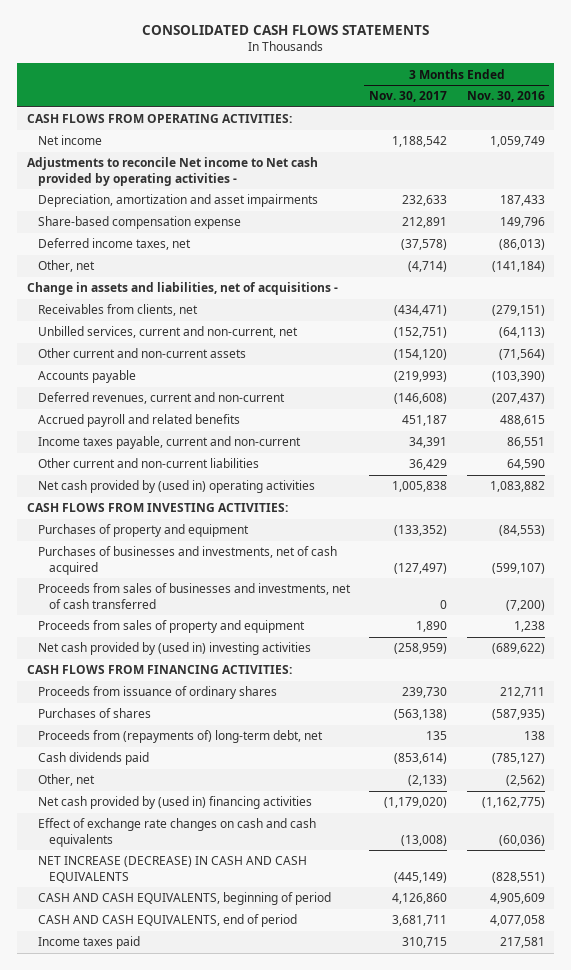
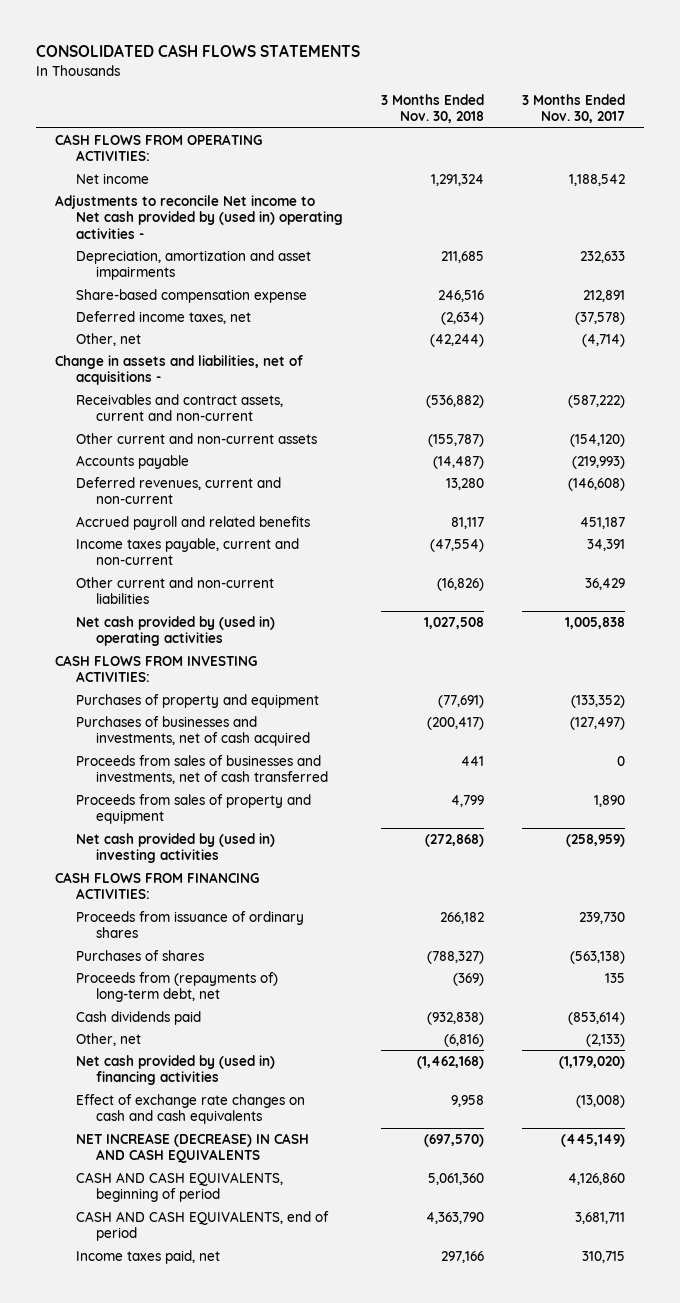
[466,91,545,103] Nov. 30, 2016 -> none
none -> [380,94,484,124] 3 Months Ended Nov. 30, 2018
[26,157,318,186] Adjustments to reconcile Net income to Net cash provided by operating activities - -> [55,194,343,239] Adjustments to reconcile Net income to Net cash provided by (used in) operating activities -
[37,304,198,317] Receivables from clients, net -> none
[37,326,298,339] Unbilled services, current and non-current, net -> none
none -> [75,393,283,422] Receivables and contract assets, current and non-current
[37,936,140,950] Income taxes paid -> [75,1249,220,1264] Income taxes paid, net

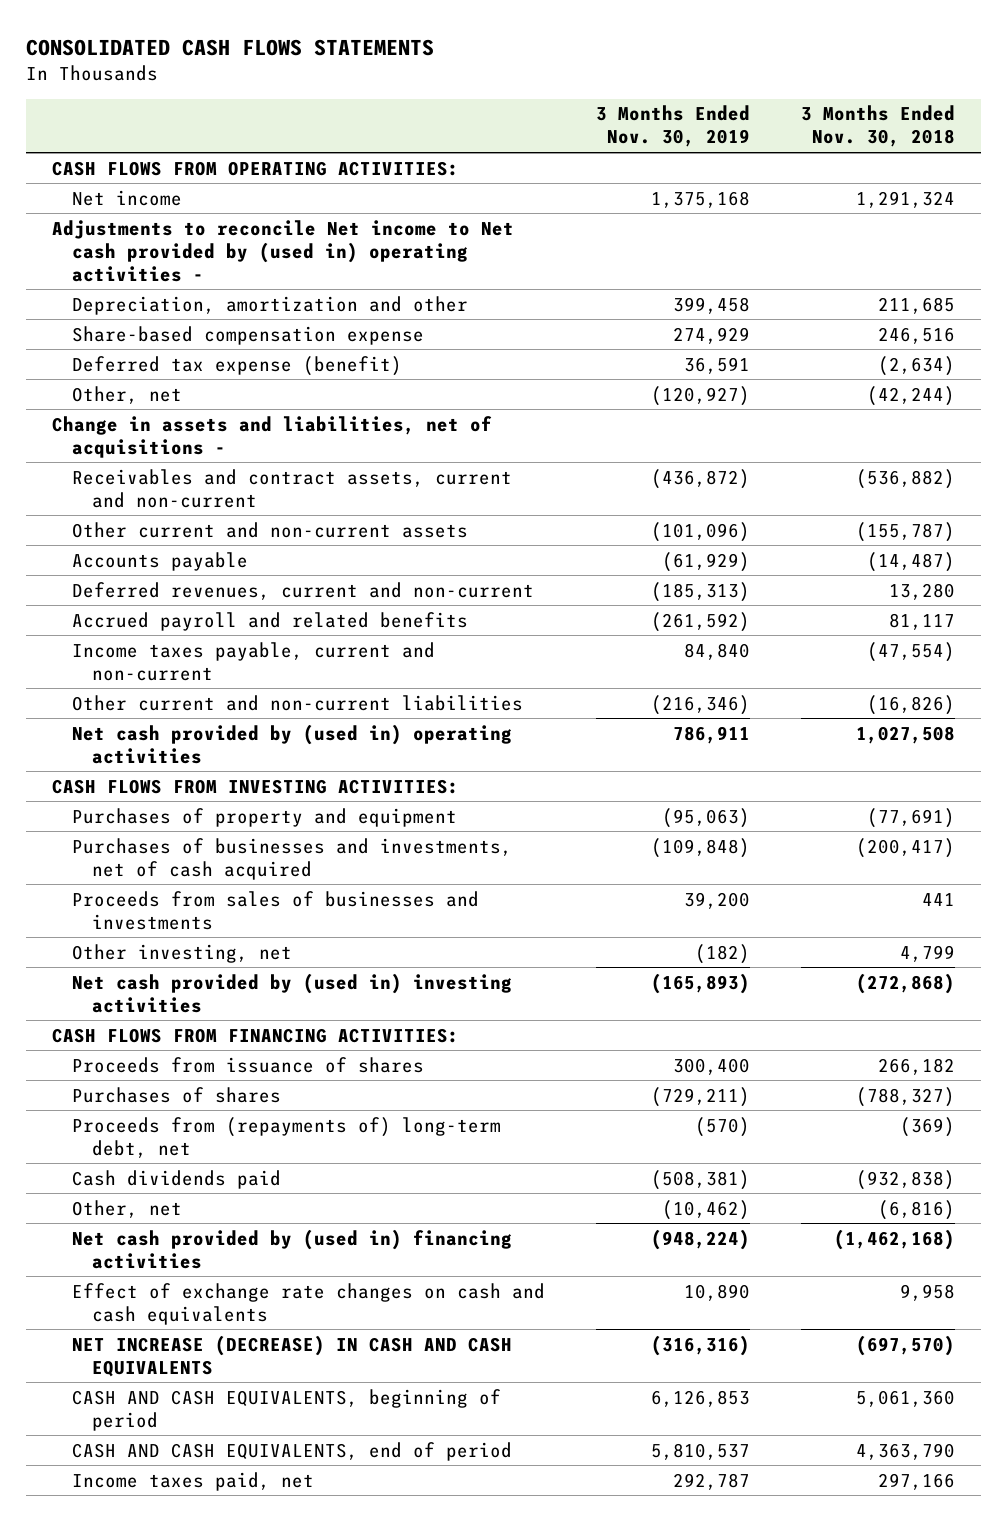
[521,94,625,124] 3 Months Ended Nov. 30, 2017 -> none
none -> [596,105,751,148] 3 Months Ended Nov. 30, 2019
[75,249,311,281] Depreciation, amortization and asset impairments -> [71,295,468,315] Depreciation, amortization and other
[75,310,251,324] Deferred income taxes, net -> [71,355,402,376] Deferred tax expense (benefit)
[75,754,329,785] Proceeds from sales of businesses and investments, net of cash transferred -> [71,890,479,930] Proceeds from sales of businesses and investments
[75,793,311,825] Proceeds from sales of property and equipment -> [71,943,292,963] Other investing, net
[75,910,304,939] Proceeds from issuance of ordinary shares -> [71,1056,424,1073] Proceeds from issuance of shares

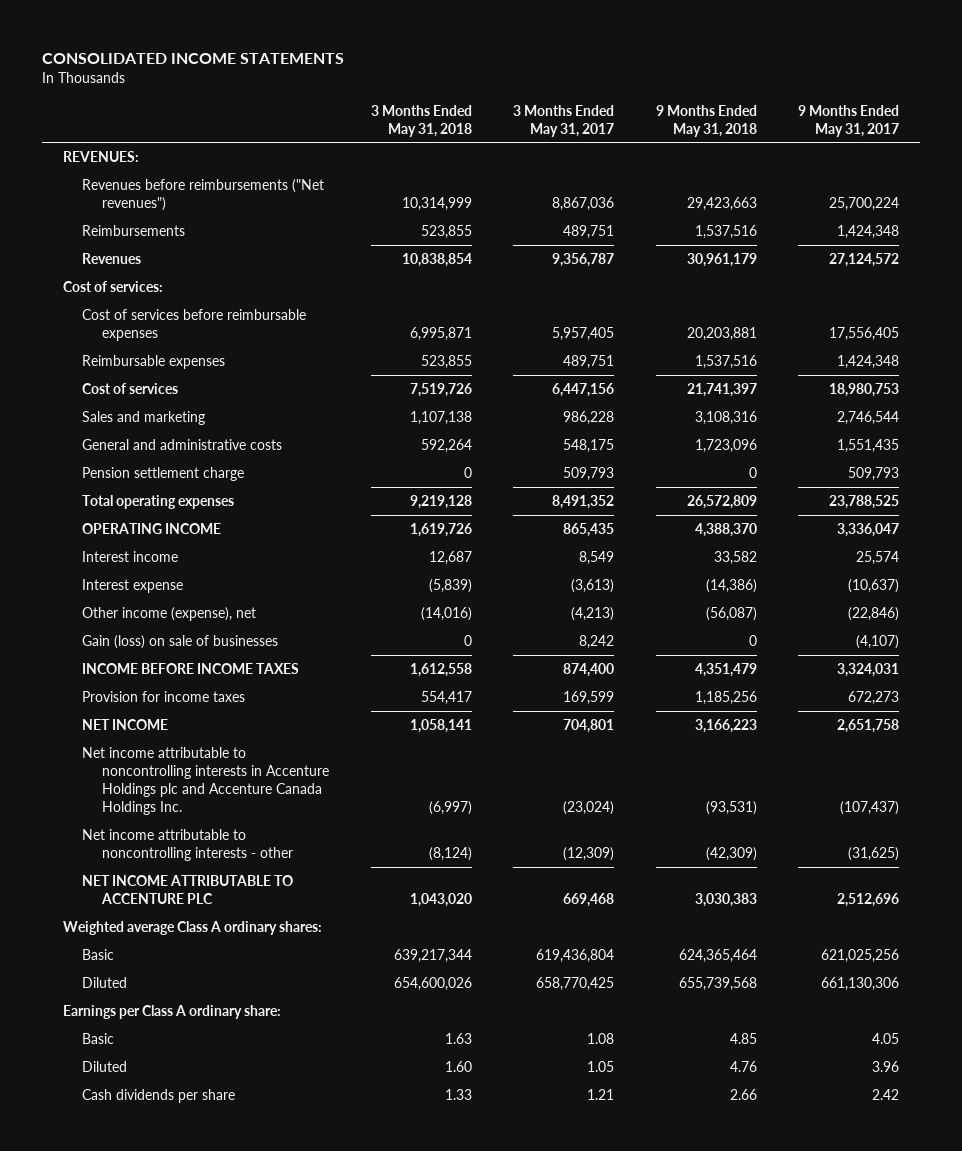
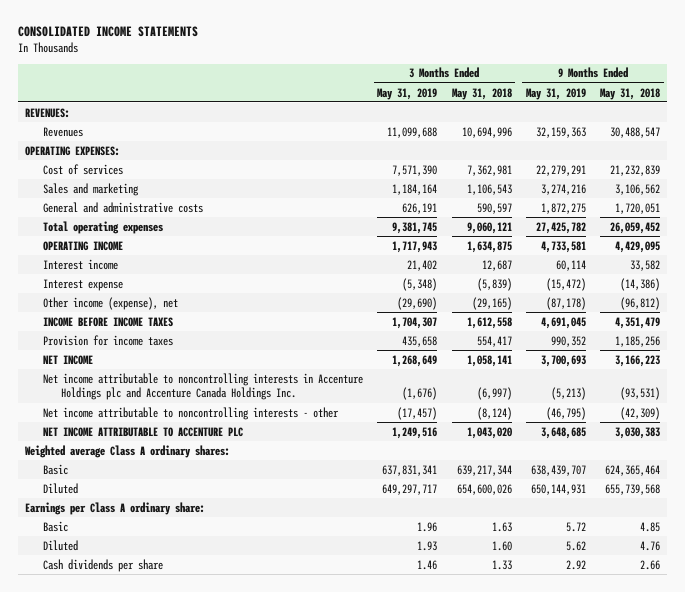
[513,104,615,137] 3 Months Ended May 31, 2017 -> none
[798,104,900,137] 9 Months Ended May 31, 2017 -> none
none -> [377,87,438,100] May 31, 2019
none -> [525,87,586,100] May 31, 2019
[82,178,325,211] Revenues before reimbursements ("Net revenues") -> none
[82,224,186,236] Reimbursements -> none
[62,280,163,292] Cost of services: -> none
[82,308,307,341] Cost of services before reimbursable expenses -> none
[82,354,226,369] Reimbursable expenses -> none
[82,466,245,481] Pension settlement charge -> none
[401,252,472,267] 10,838,854 -> [461,126,512,138] 10,694,996
[686,252,757,267] 30,961,179 -> [610,126,661,138] 30,488,547
none -> [25,145,121,156] OPERATING EXPENSES:
[409,382,472,397] 7,519,726 -> [466,164,512,176] 7,362,981
[686,382,757,397] 21,741,397 -> [610,164,661,176] 21,232,839
[409,410,472,425] 1,107,138 -> [466,183,512,195] 1,106,543
[694,410,757,425] 3,108,316 -> [615,183,661,195] 3,106,562
[420,438,472,453] 592,264 -> [476,202,512,214] 590,597
[694,438,757,453] 1,723,096 -> [615,202,661,214] 1,720,051
[409,494,472,509] 9,219,128 -> [466,221,512,234] 9,060,121
[686,494,757,509] 26,572,809 -> [610,221,661,234] 26,059,452
[409,522,472,537] 1,619,726 -> [466,240,512,253] 1,634,875
[694,522,757,537] 4,388,370 -> [615,240,661,253] 4,429,095
[82,634,279,649] Gain (loss) on sale of businesses -> none
[420,606,472,621] (14,016) -> [471,296,512,310] (29,165)
[705,606,757,621] (56,087) -> [620,296,661,310] (96,812)

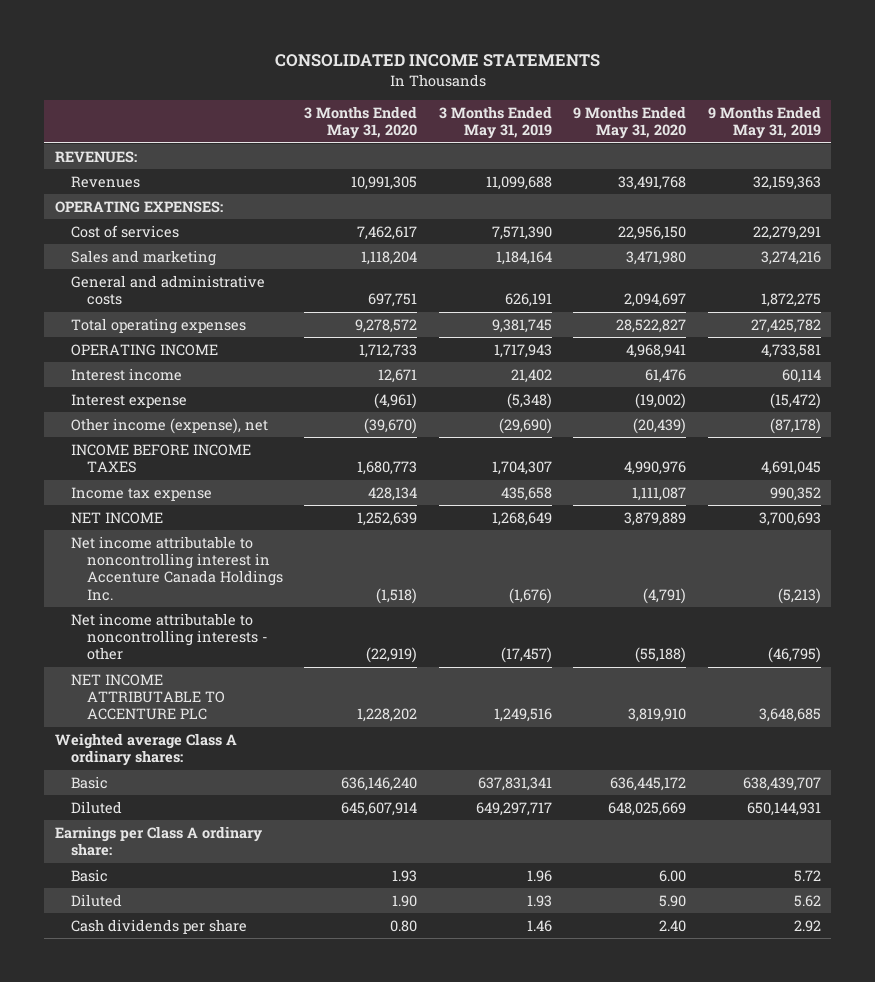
[451,87,512,100] May 31, 2018 -> none
[600,87,661,100] May 31, 2018 -> none
none -> [304,105,418,140] 3 Months Ended May 31, 2020
none -> [573,105,687,140] 9 Months Ended May 31, 2020
[43,334,174,346] Provision for income taxes -> [70,486,212,501] Income tax expense
[43,372,364,401] Net income attributable to noncontrolling interests in Accenture Holdings plc and Accenture Canada Holdings Inc. -> [70,535,283,601] Net income attributable to noncontrolling interest in Accenture Canada Holdings Inc.

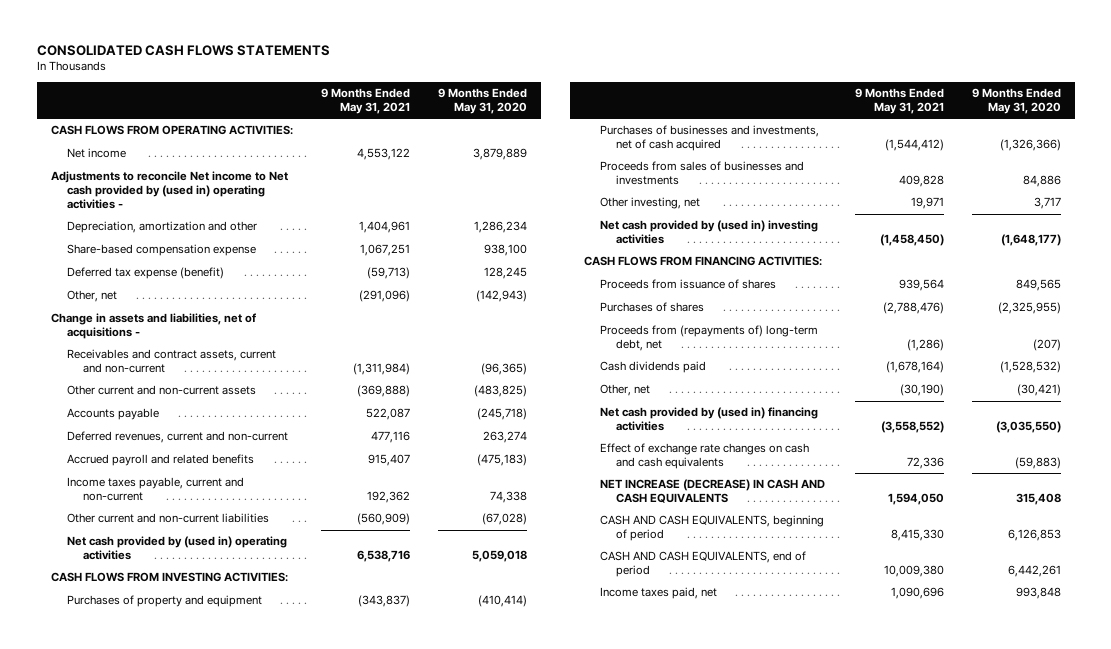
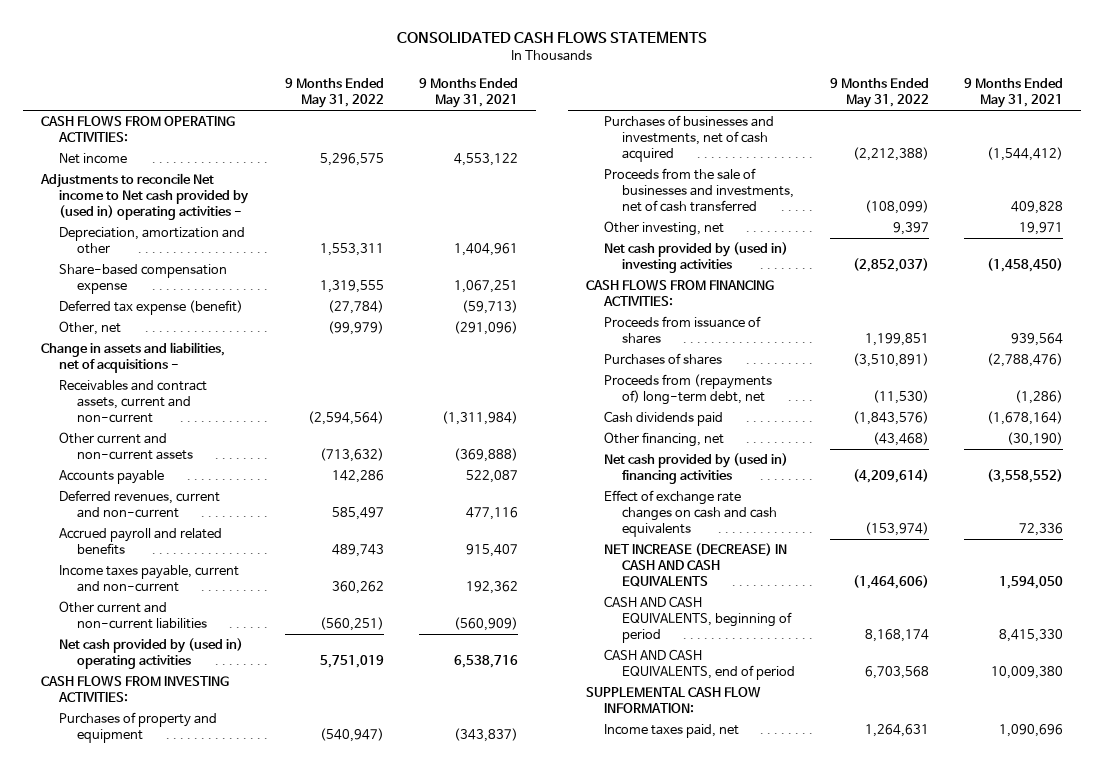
[438,88,528,114] 9 Months Ended May 31, 2020 -> none
none -> [285,78,385,109] 9 Months Ended May 31, 2022
[600,161,805,186] Proceeds from sales of businesses and investments -> [603,168,795,213] Proceeds from the sale of businesses and investments, net of cash transferred
[600,384,651,397] Other, net -> [603,432,724,448] Other financing, net
none -> [585,687,761,714] SUPPLEMENTAL CASH FLOW INFORMATION:

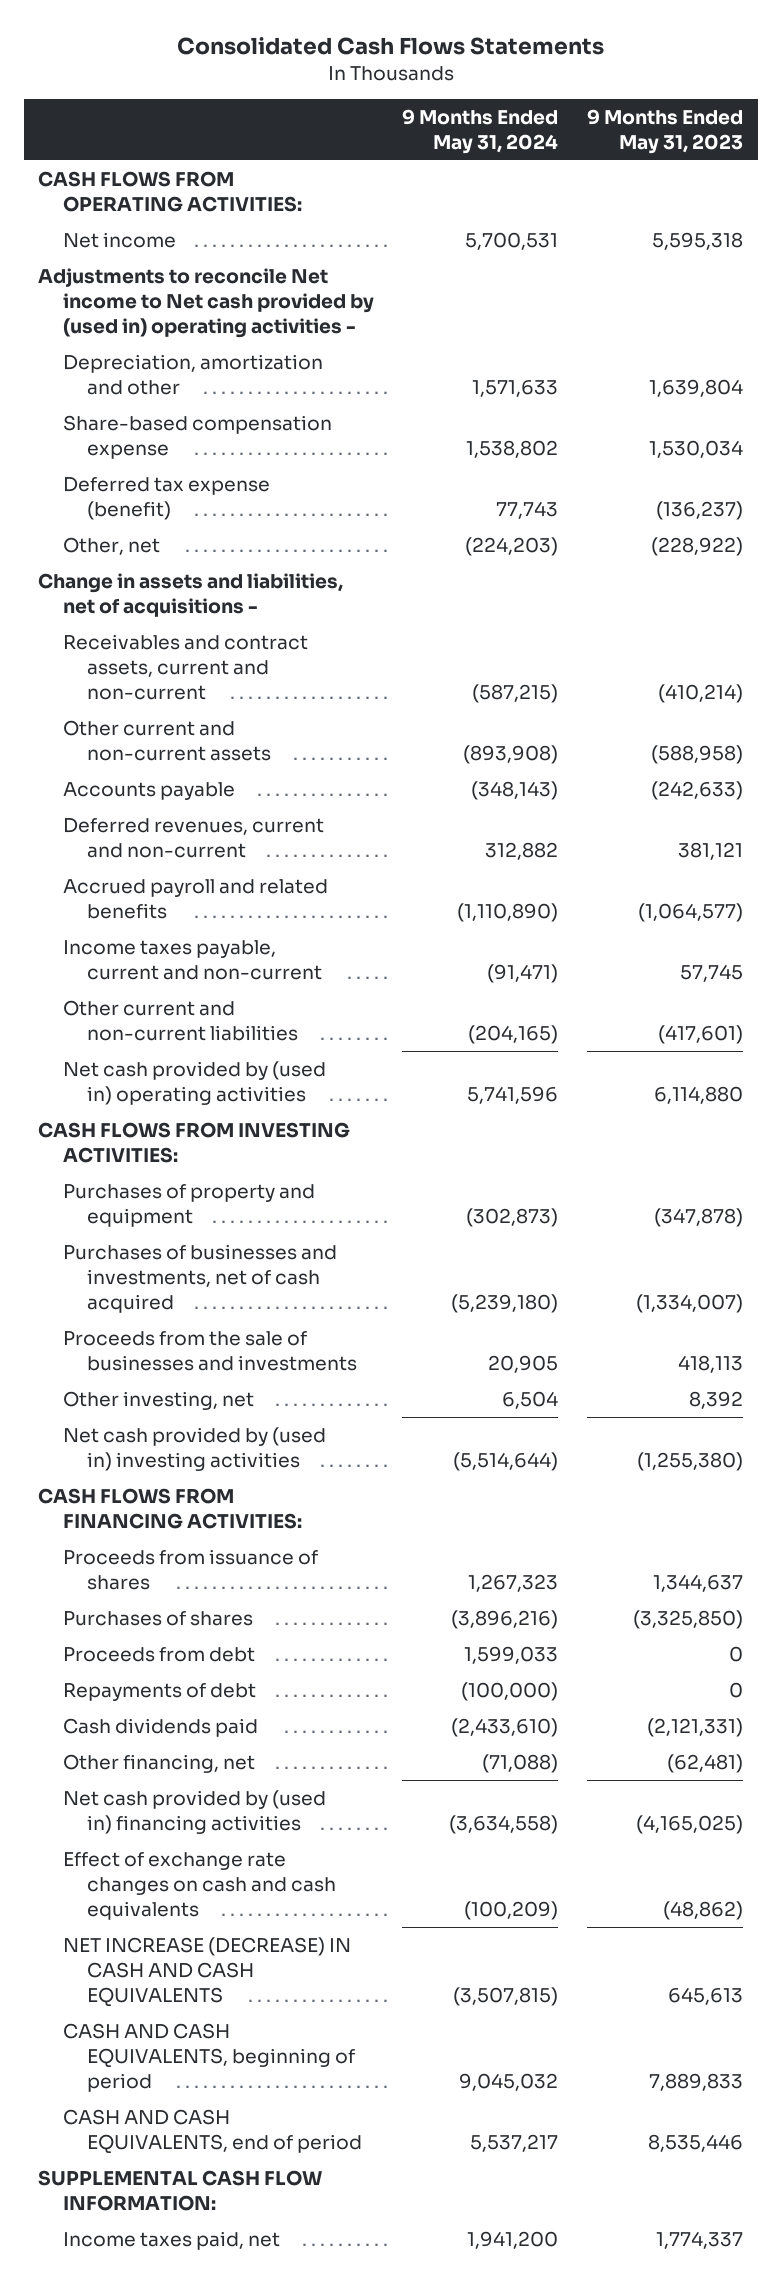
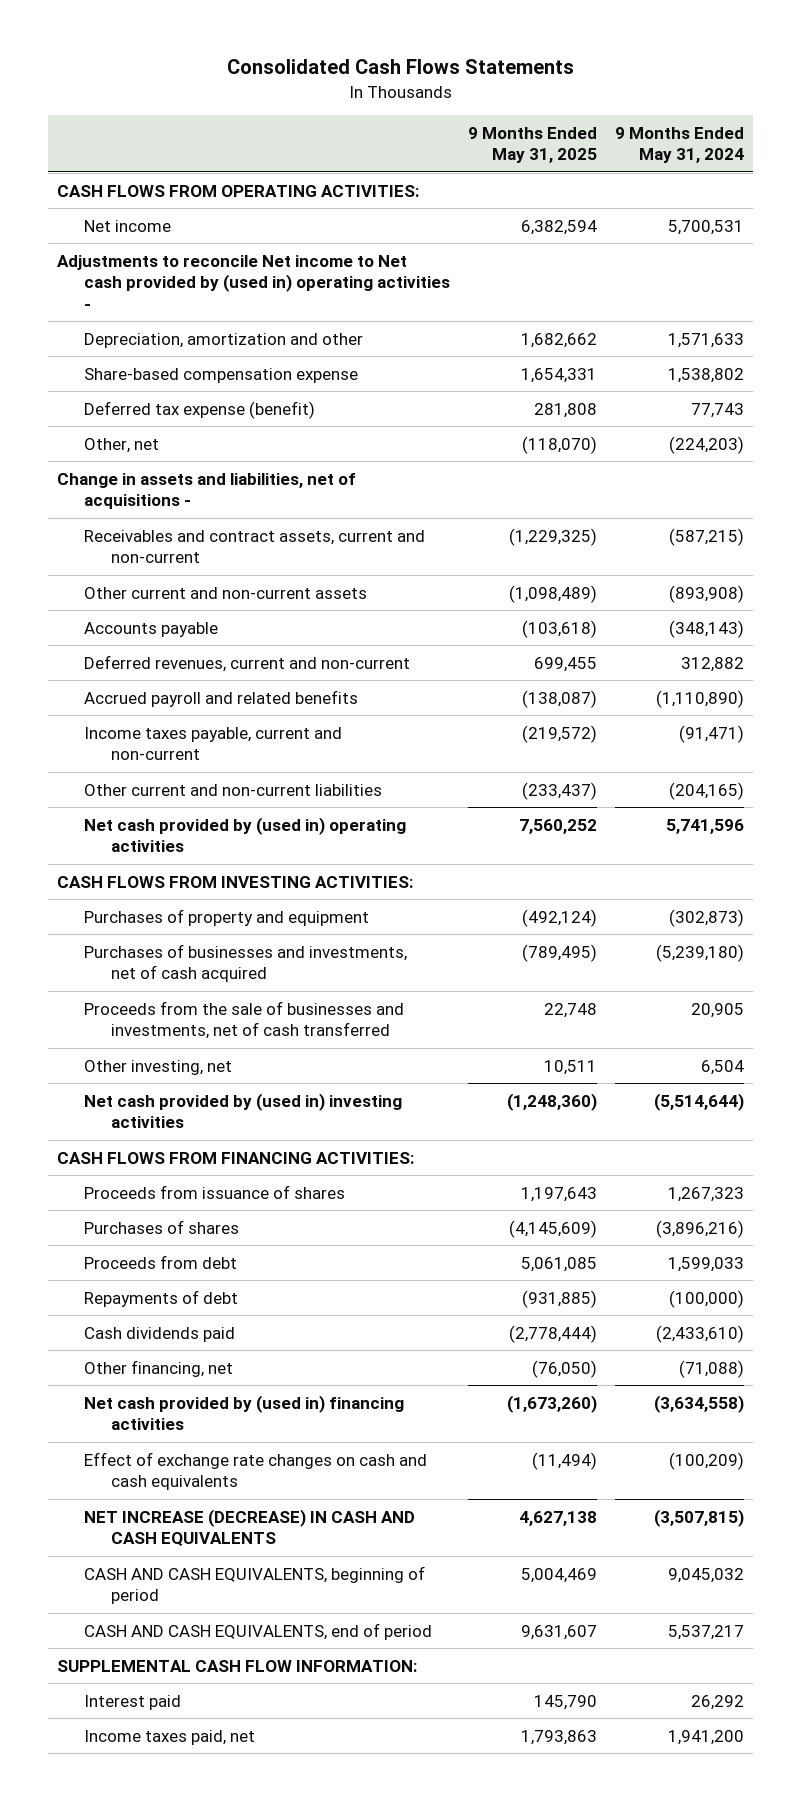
[587,109,744,154] 9 Months Ended May 31, 2023 -> none
none -> [468,126,598,164] 9 Months Ended May 31, 2025
[62,1331,357,1371] Proceeds from the sale of businesses and investments -> [84,1000,405,1040] Proceeds from the sale of businesses and investments, net of cash transferred
none -> [84,1694,182,1710] Interest paid

